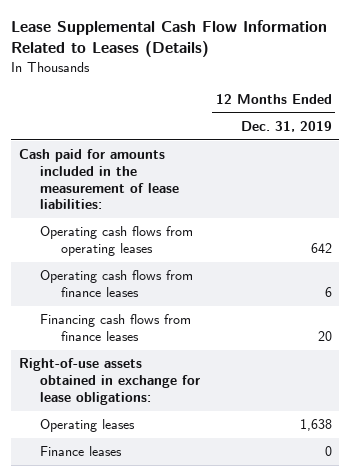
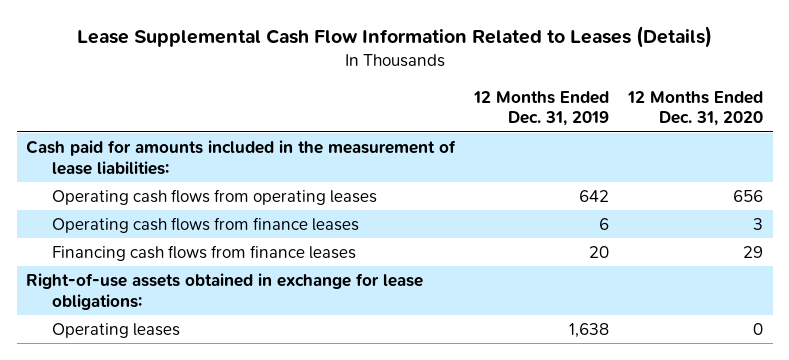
none -> [627,90,764,127] 12 Months Ended Dec. 31, 2020
[40,446,123,457] Finance leases -> none

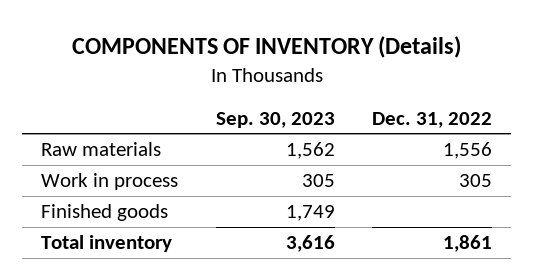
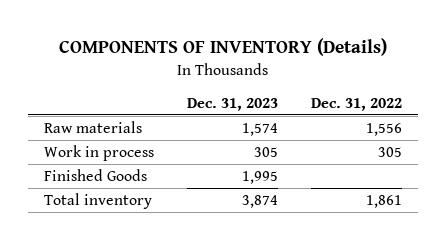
[215,111,335,128] Sep. 30, 2023 -> none
none -> [186,97,278,111] Dec. 31, 2023
[41,204,169,222] Finished goods -> [44,168,148,181] Finished Goods

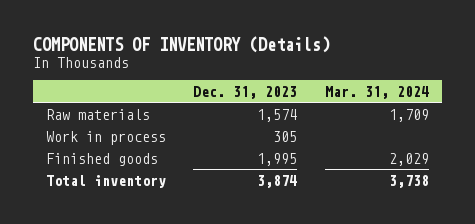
[310,97,402,111] Dec. 31, 2022 -> none
none -> [324,85,429,99] Mar. 31, 2024
[44,168,148,181] Finished Goods -> [46,152,159,166] Finished goods

